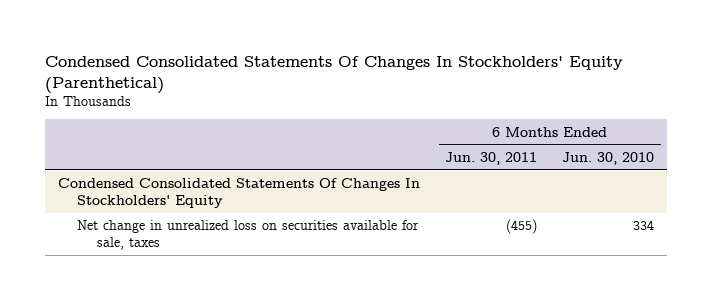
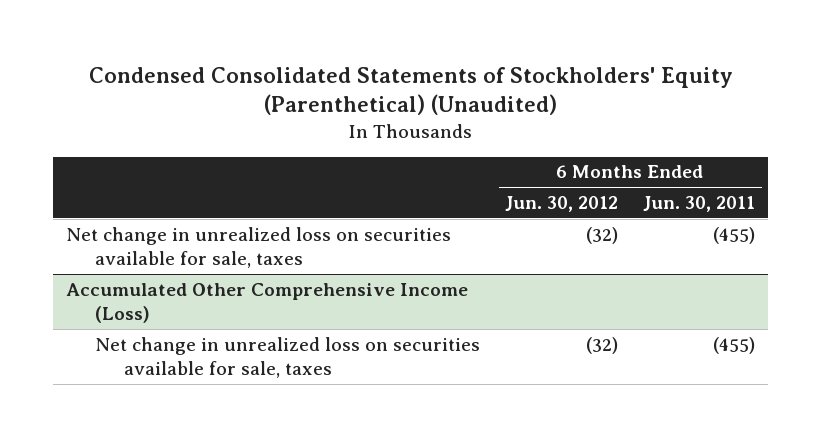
[45,55,624,94] Condensed Consolidated Statements Of Changes In Stockholders' Equity (Parenthetical) -> [88,66,733,116] Condensed Consolidated Statements of Stockholders' Equity (Parenthetical) (Unaudited)
[562,151,655,165] Jun. 30, 2010 -> none
none -> [505,196,619,213] Jun. 30, 2012
[58,178,421,208] Condensed Consolidated Statements Of Changes In Stockholders' Equity -> none
none -> [65,282,468,324] Accumulated Other Comprehensive Income (Loss)
none -> [94,336,480,379] Net change in unrealized loss on securities available for sale, taxes

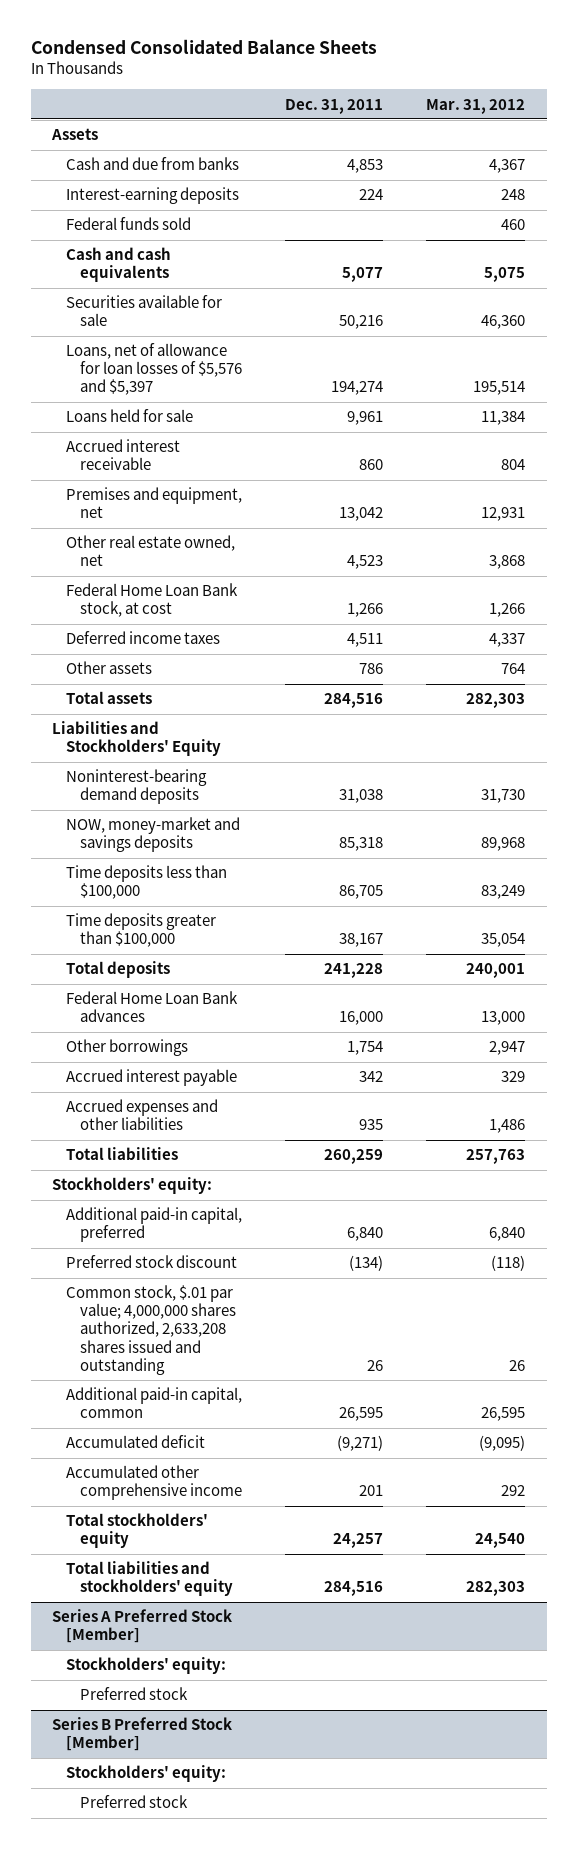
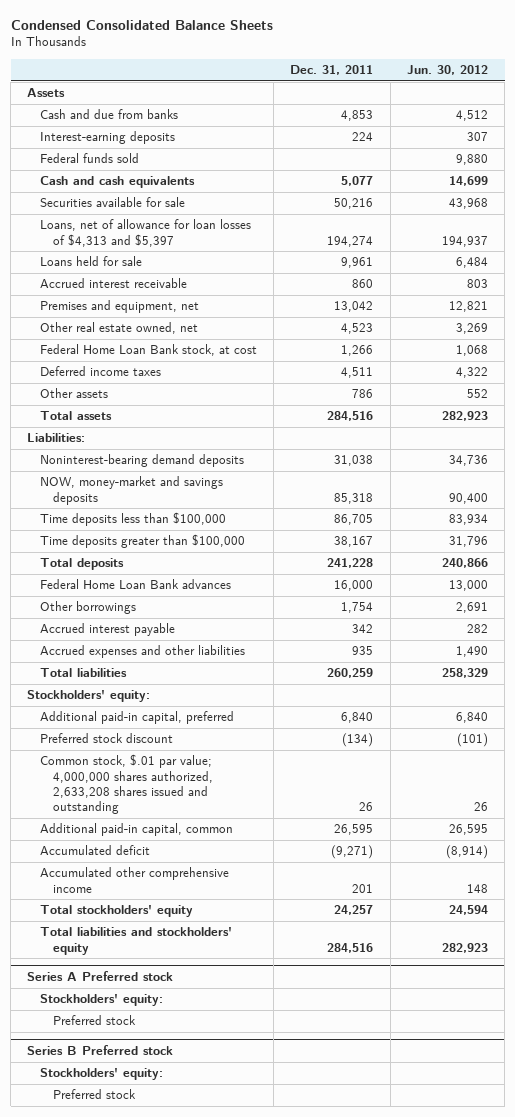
[426,98,526,114] Mar. 31, 2012 -> none
none -> [406,65,488,76] Jun. 30, 2012
[66,343,243,396] Loans, net of allowance for loan losses of $5,576 and $5,397 -> [39,219,251,247] Loans, net of allowance for loan losses of $4,313 and $5,397
[52,721,222,757] Liabilities and Stockholders' Equity -> none
none -> [27,433,86,443] Liabilities:
[52,1609,233,1644] Series A Preferred Stock [Member] -> [27,970,174,981] Series A Preferred stock
[52,1717,233,1752] Series B Preferred Stock [Member] -> [27,1044,174,1055] Series B Preferred stock

